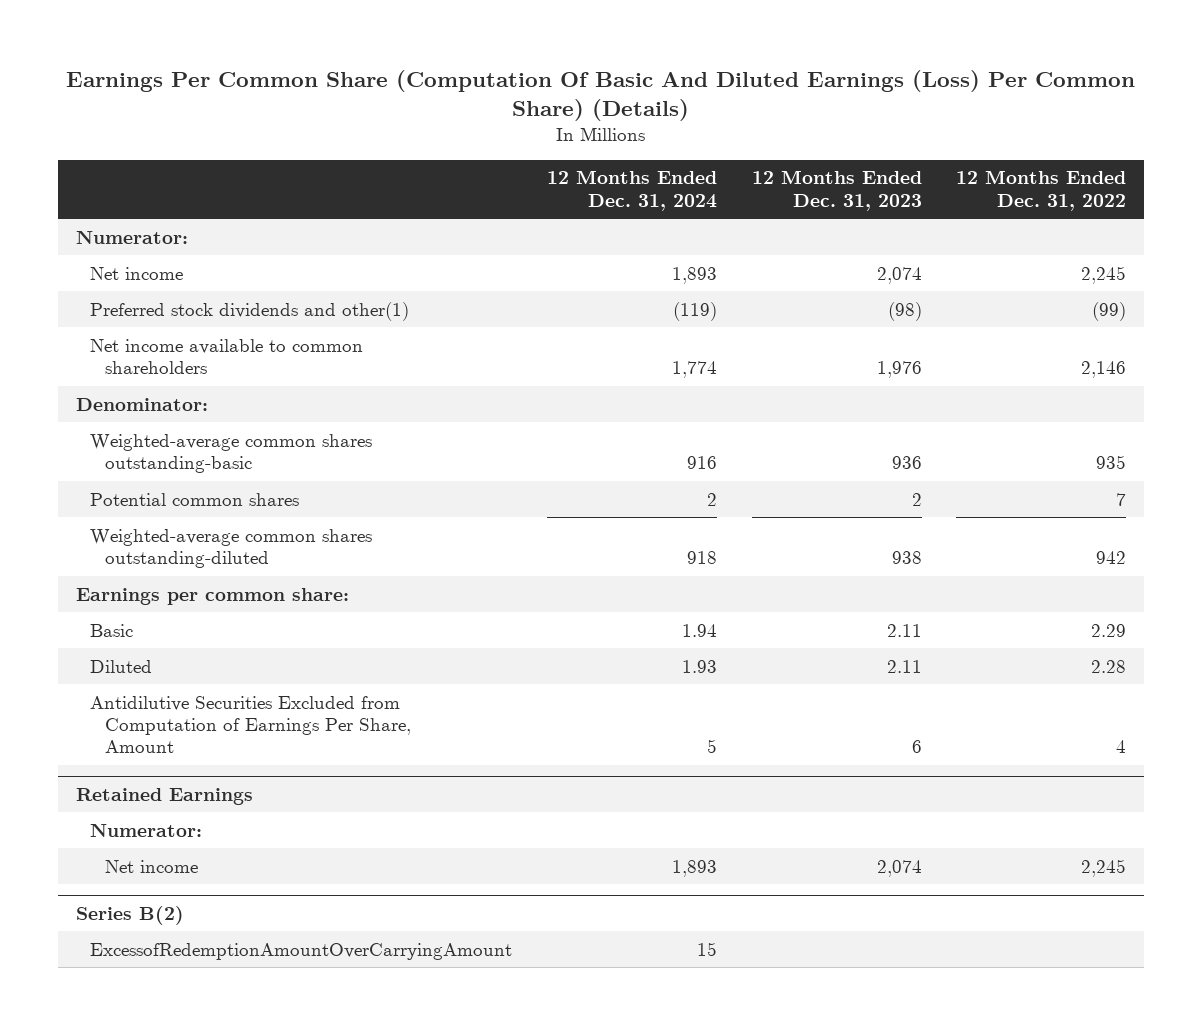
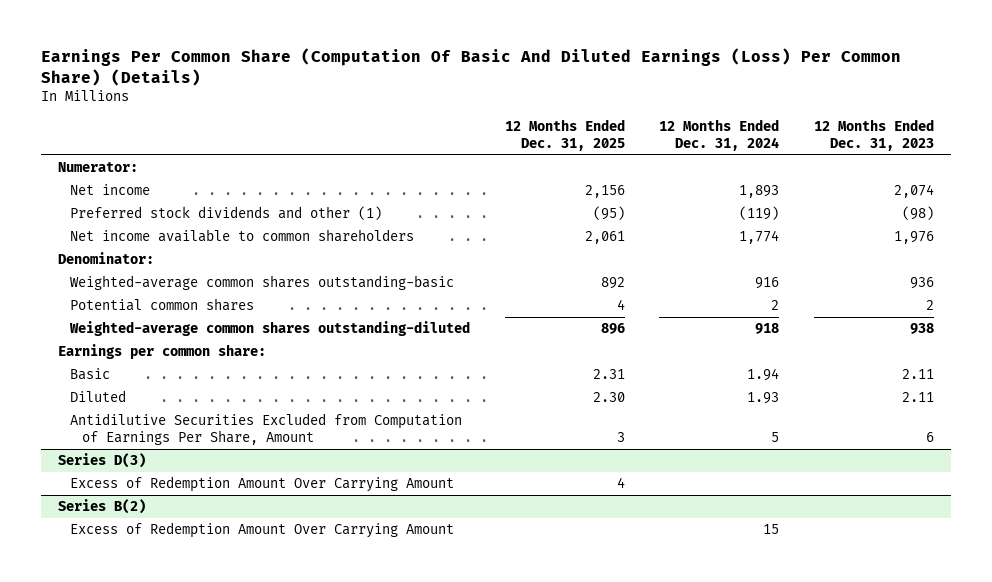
[956,170,1127,211] 12 Months Ended Dec. 31, 2022 -> none
none -> [504,118,625,151] 12 Months Ended Dec. 31, 2025
[90,301,410,321] Preferred stock dividends and other(1) -> [70,206,383,221] Preferred stock dividends and other (1)
[75,787,253,805] Retained Earnings -> none
[90,823,203,837] Numerator: -> none
[104,859,198,873] Net income -> none
none -> [58,453,147,469] Series D(3)
none -> [70,476,455,493] Excess of Redemption Amount Over Carrying Amount
[90,942,513,960] ExcessofRedemptionAmountOverCarryingAmount -> [70,522,455,539] Excess of Redemption Amount Over Carrying Amount

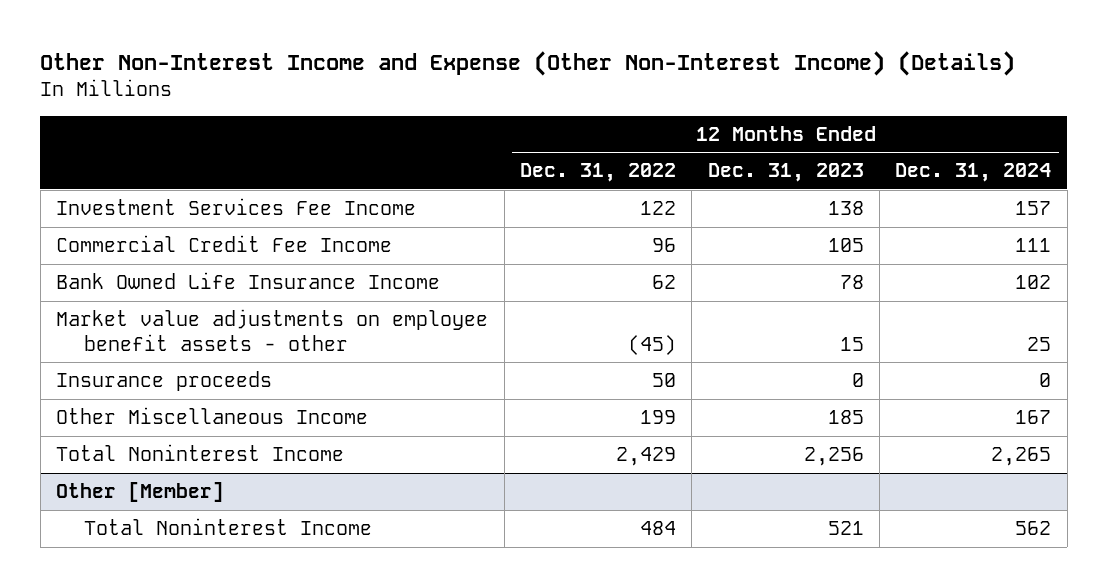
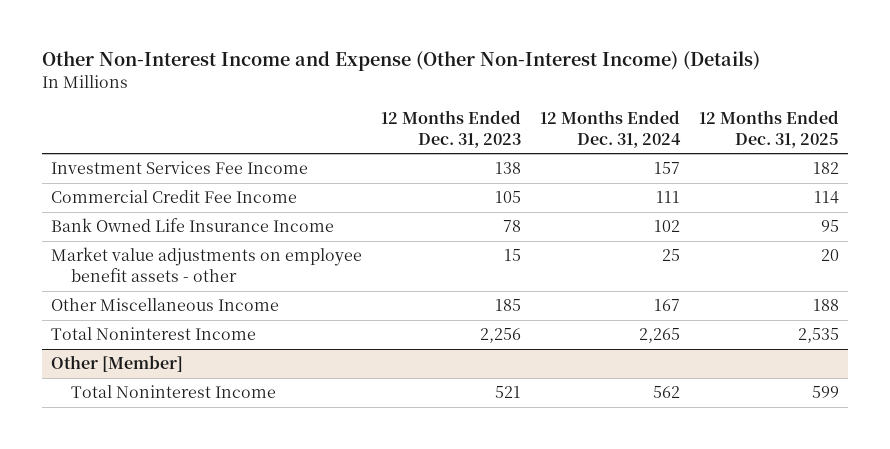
[519,163,676,183] Dec. 31, 2022 -> none
none -> [698,110,839,148] 12 Months Ended Dec. 31, 2025
[56,371,273,392] Insurance proceeds -> none

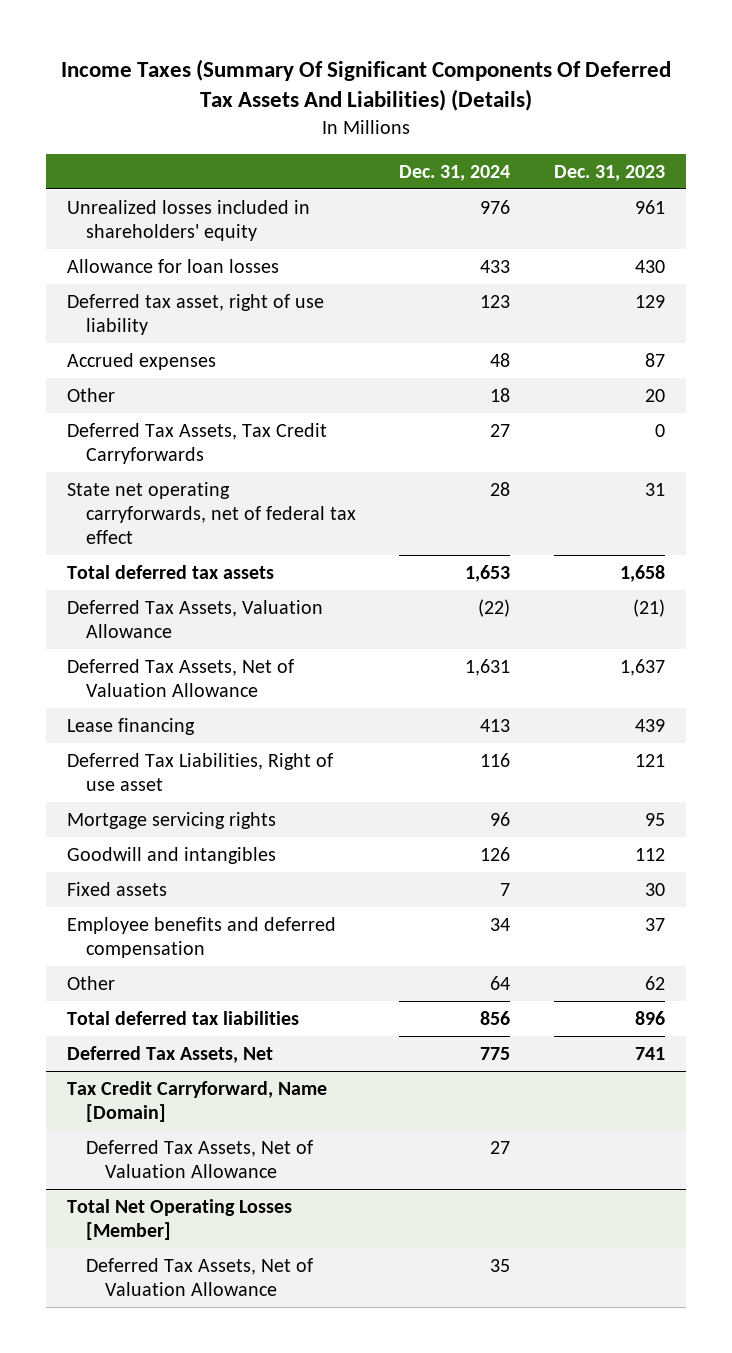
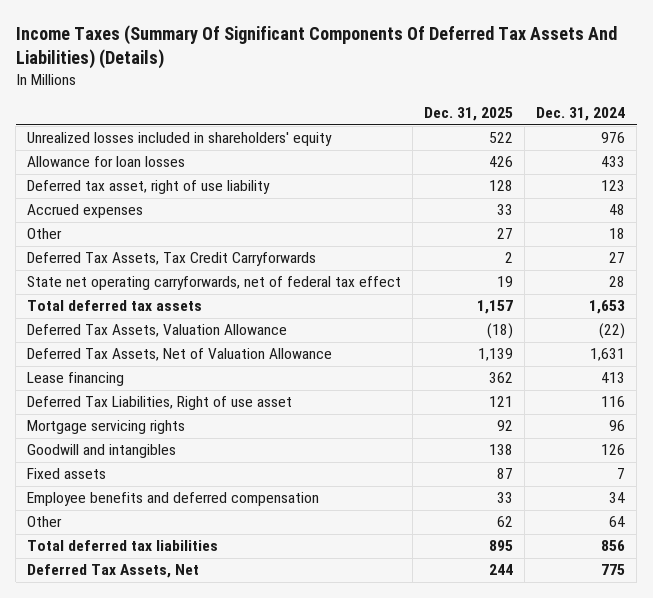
[553,164,665,181] Dec. 31, 2023 -> none
none -> [424,107,514,122] Dec. 31, 2025
[67,1080,328,1123] Tax Credit Carryforward, Name [Domain] -> none
[86,1139,314,1179] Deferred Tax Assets, Net of Valuation Allowance -> none
[67,1198,293,1241] Total Net Operating Losses [Member] -> none
[86,1257,314,1297] Deferred Tax Assets, Net of Valuation Allowance -> none

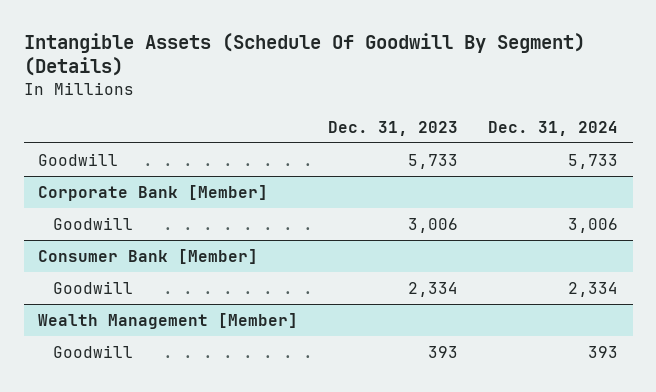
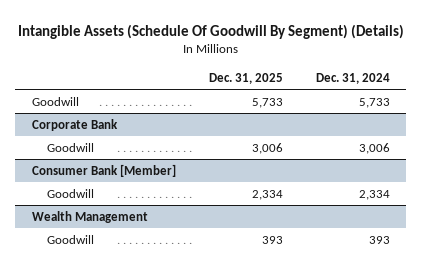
[328,120,459,136] Dec. 31, 2023 -> none
none -> [208,72,283,84] Dec. 31, 2025
[38,184,269,201] Corporate Bank [Member] -> [31,118,118,131] Corporate Bank
[38,312,299,329] Wealth Management [Member] -> [31,210,148,223] Wealth Management

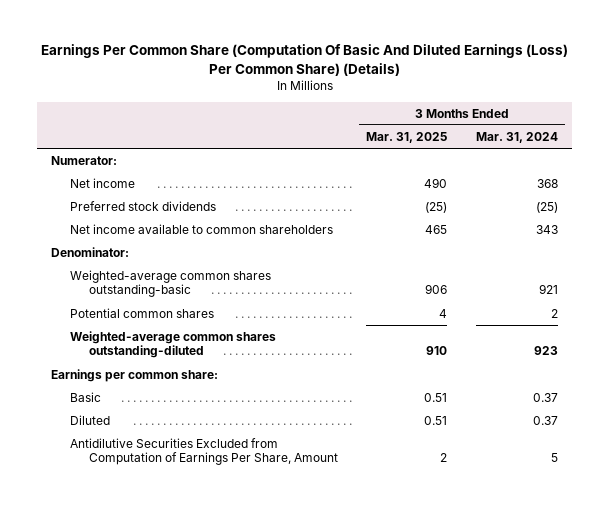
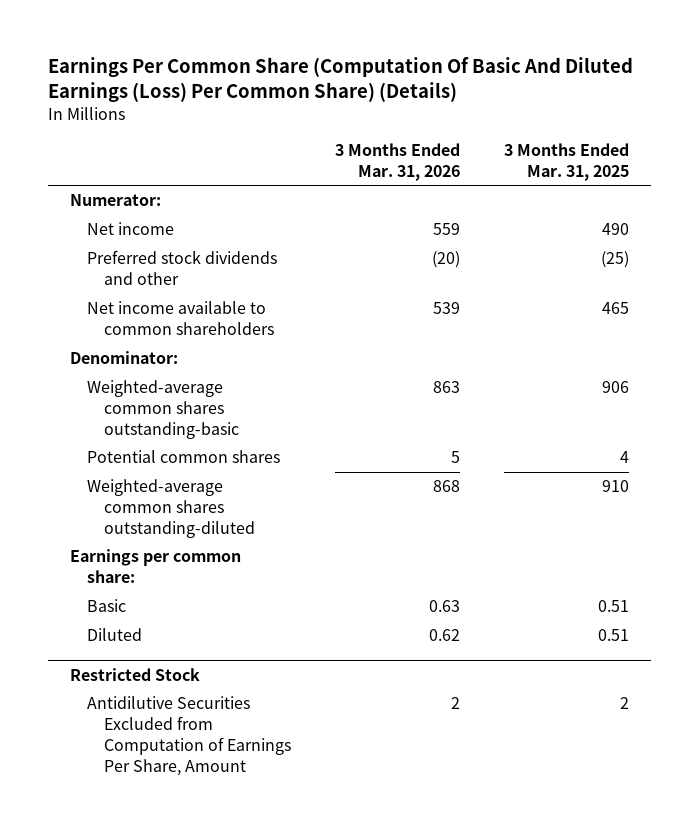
[475,131,558,143] Mar. 31, 2024 -> none
none -> [334,143,460,181] 3 Months Ended Mar. 31, 2026
[69,200,216,211] Preferred stock dividends -> [87,250,278,286] Preferred stock dividends and other
none -> [70,667,201,681] Restricted Stock

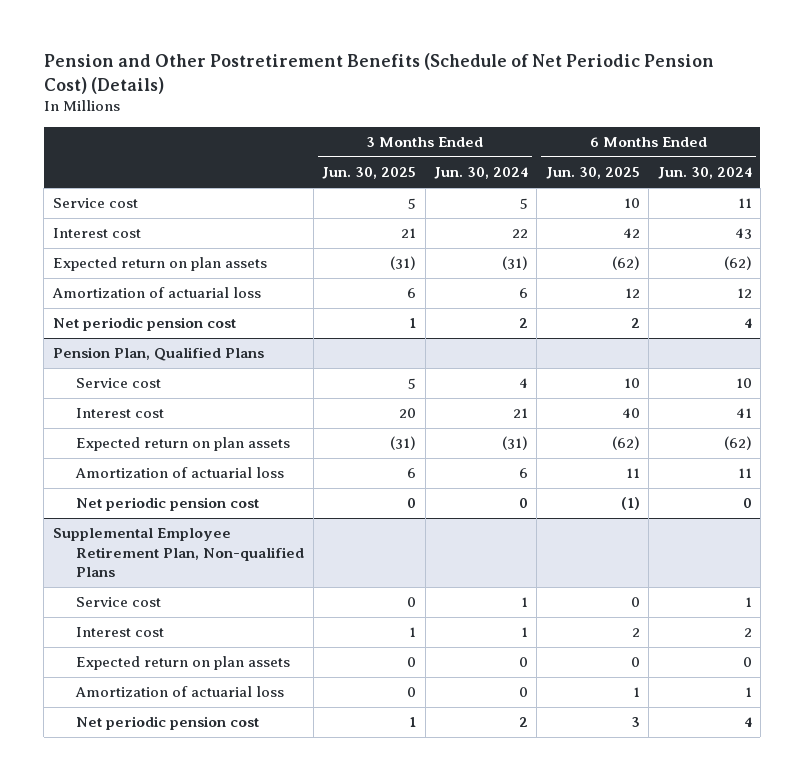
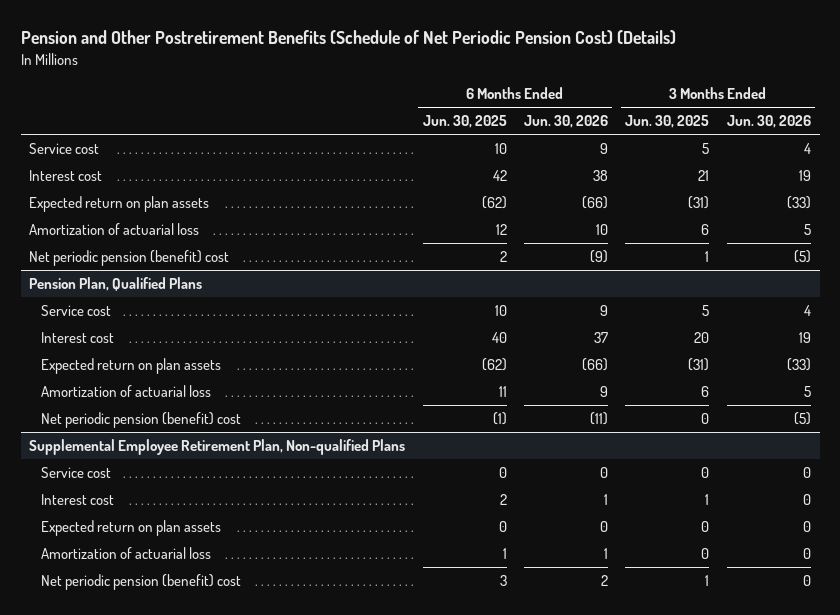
[434,167,529,180] Jun. 30, 2024 -> none
[657,167,752,180] Jun. 30, 2024 -> none
none -> [524,115,609,129] Jun. 30, 2026
none -> [726,115,811,129] Jun. 30, 2026
[52,317,236,332] Net periodic pension cost -> [29,250,230,267] Net periodic pension (benefit) cost
[76,497,260,512] Net periodic pension cost -> [41,412,242,429] Net periodic pension (benefit) cost
[76,716,260,731] Net periodic pension cost -> [41,574,242,591] Net periodic pension (benefit) cost

